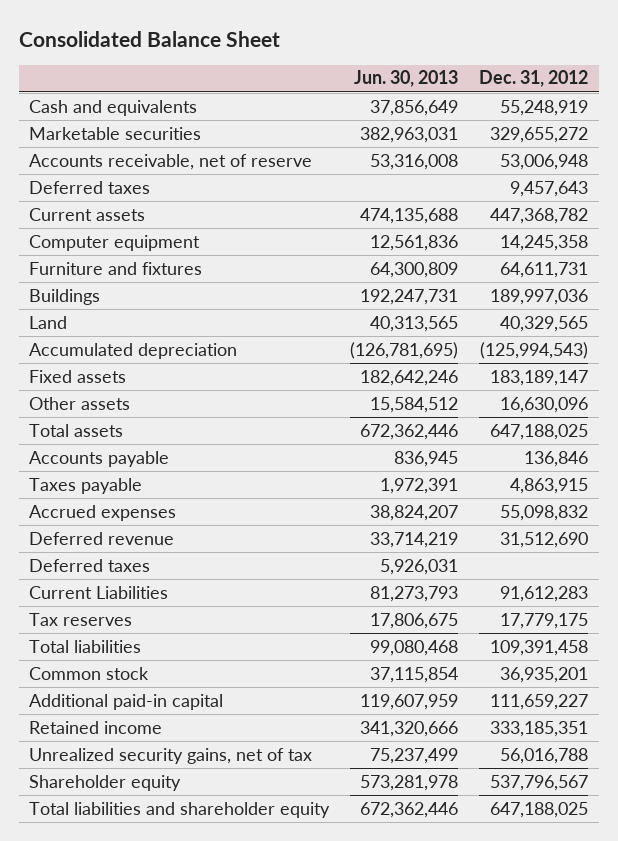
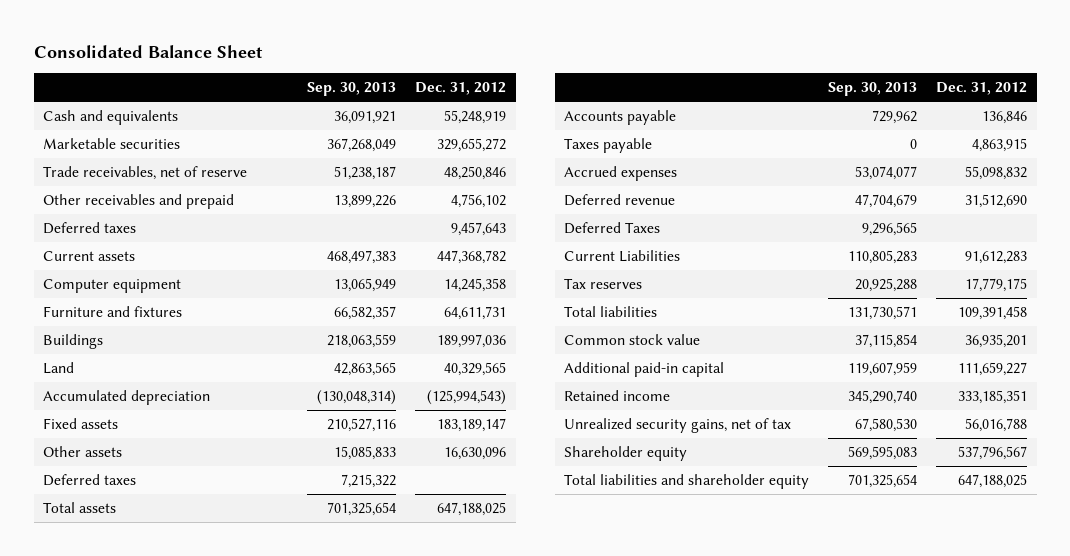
[354,70,459,88] Jun. 30, 2013 -> none
none -> [307,82,397,97] Sep. 30, 2013
[29,153,313,170] Accounts receivable, net of reserve -> none
none -> [43,165,248,180] Trade receivables, net of reserve
none -> [43,193,235,209] Other receivables and prepaid
[29,558,151,572] Deferred taxes -> [43,473,137,486] Deferred taxes
none -> [564,221,661,234] Deferred Taxes
[29,666,150,680] Common stock -> [564,333,701,345] Common stock value

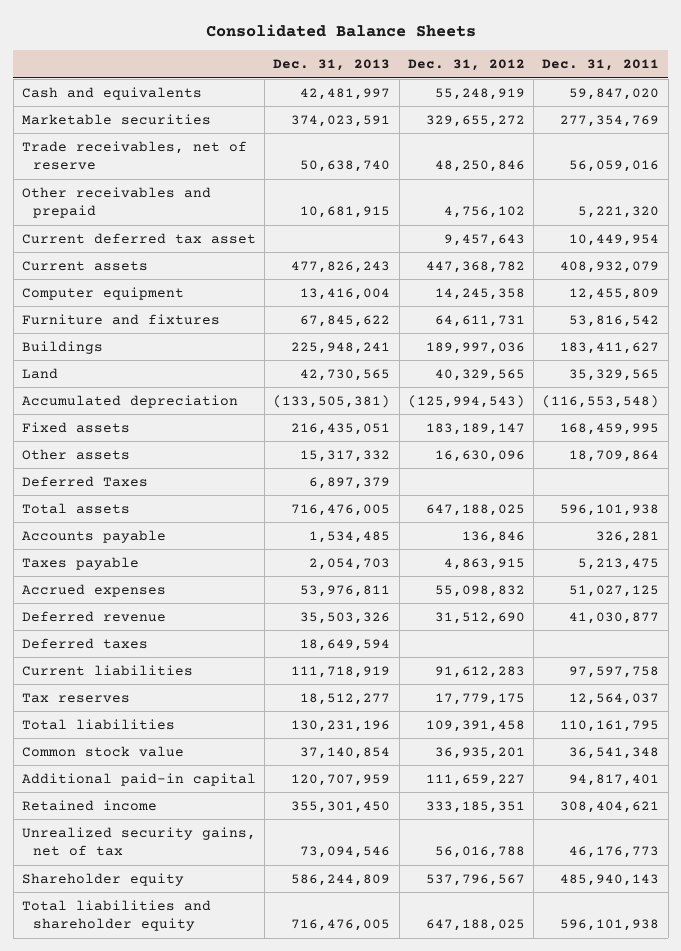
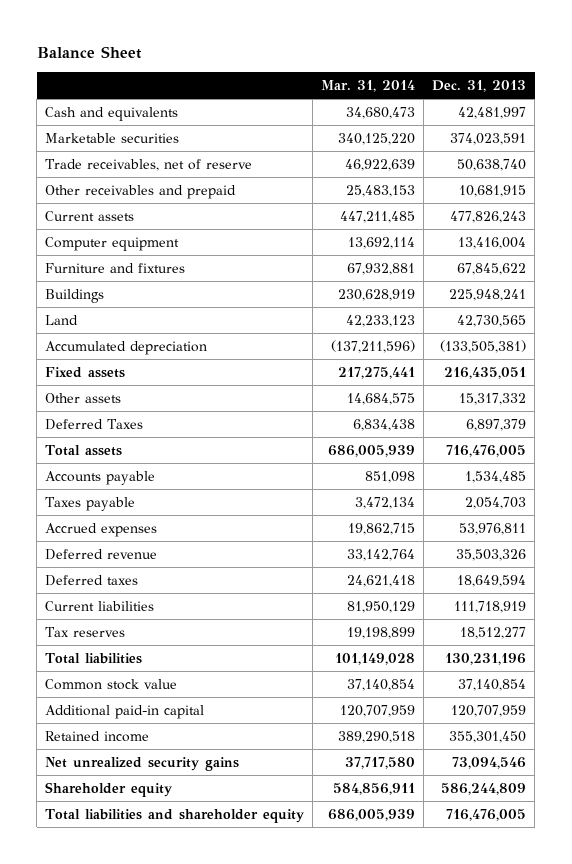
[205,23,476,37] Consolidated Balance Sheets -> [36,46,142,60] Balance Sheet
[407,59,525,72] Dec. 31, 2012 -> none
[542,59,660,72] Dec. 31, 2011 -> none
none -> [321,80,416,93] Mar. 31, 2014
[21,232,256,244] Current deferred tax asset -> none
[21,826,256,857] Unrealized security gains, net of tax -> [45,756,240,771] Net unrealized security gains

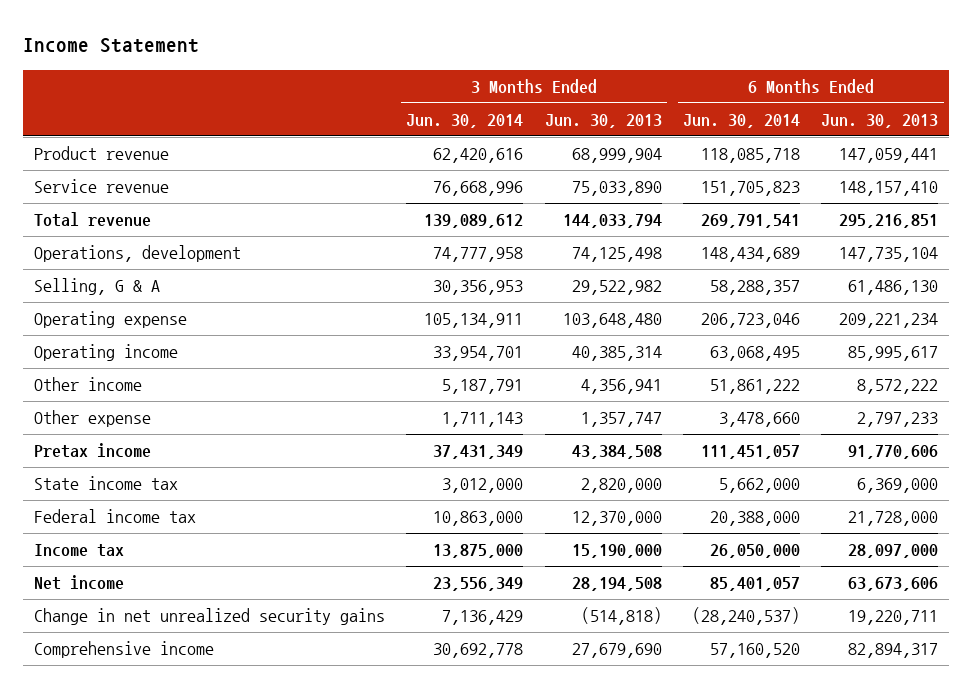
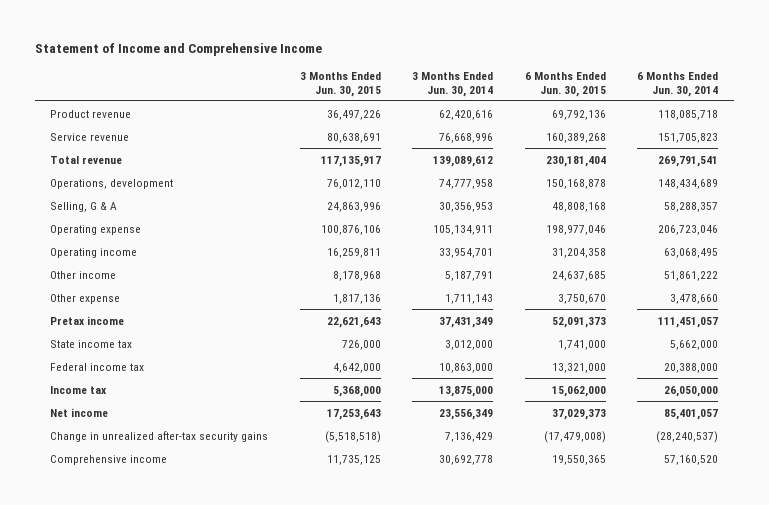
[23,38,200,54] Income Statement -> [34,42,322,56] Statement of Income and Comprehensive Income
[544,114,662,129] Jun. 30, 2013 -> none
[821,114,939,129] Jun. 30, 2013 -> none
none -> [299,72,381,97] 3 Months Ended Jun. 30, 2015
none -> [524,72,606,97] 6 Months Ended Jun. 30, 2015
[33,608,385,626] Change in net unrealized security gains -> [50,430,269,442] Change in unrealized after-tax security gains

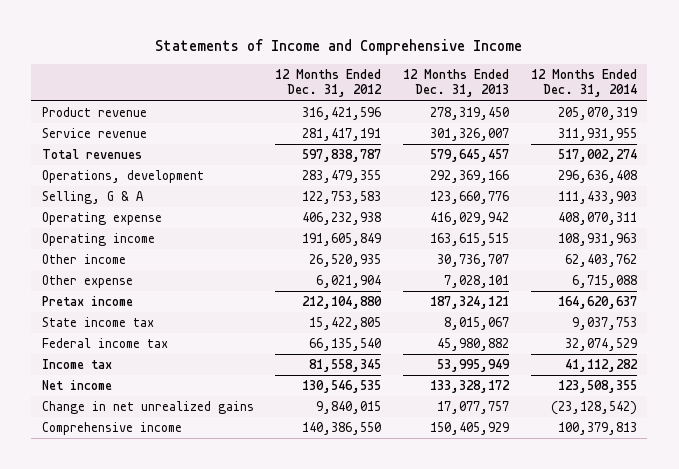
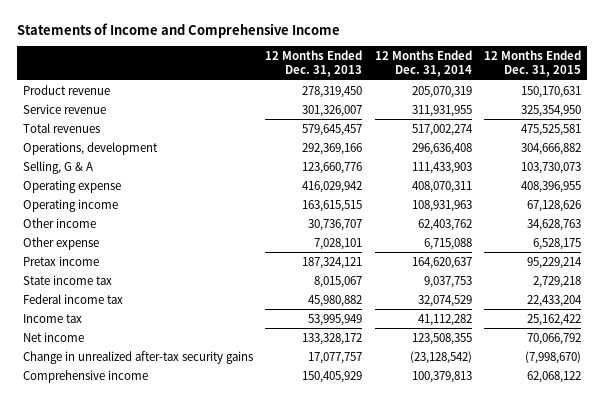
[275,69,383,98] 12 Months Ended Dec. 31, 2012 -> none
none -> [483,50,581,78] 12 Months Ended Dec. 31, 2015
[41,401,254,415] Change in net unrealized gains -> [23,350,254,364] Change in unrealized after-tax security gains

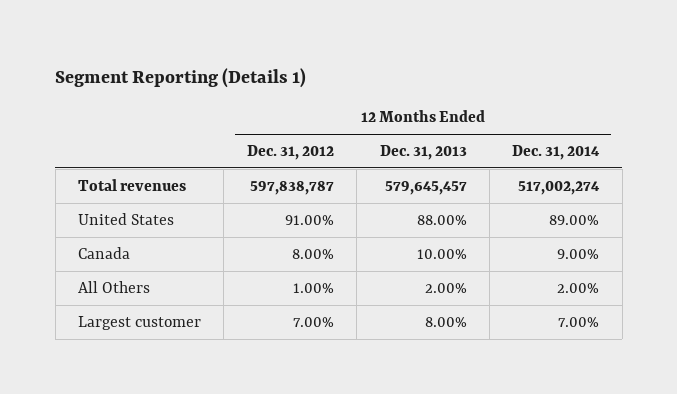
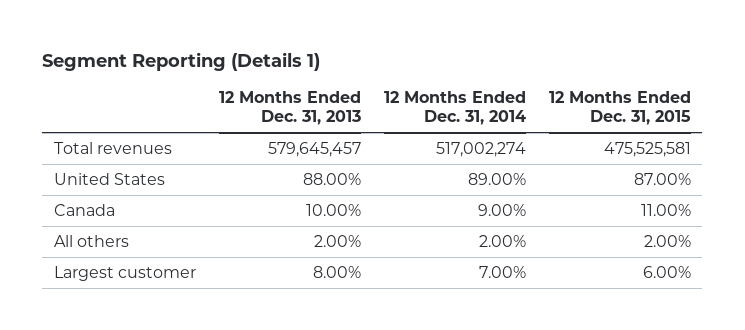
[246,145,334,161] Dec. 31, 2012 -> none
none -> [548,91,691,126] 12 Months Ended Dec. 31, 2015
[78,280,151,293] All Others -> [53,234,129,247] All others

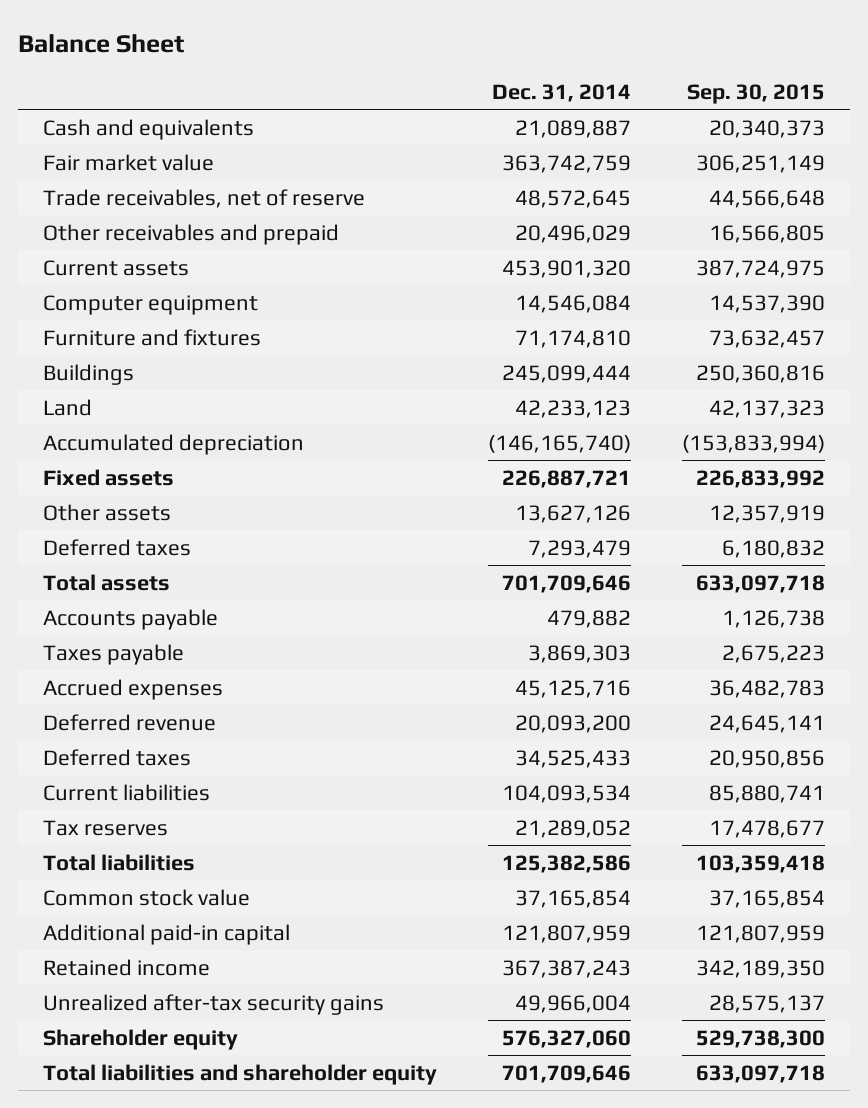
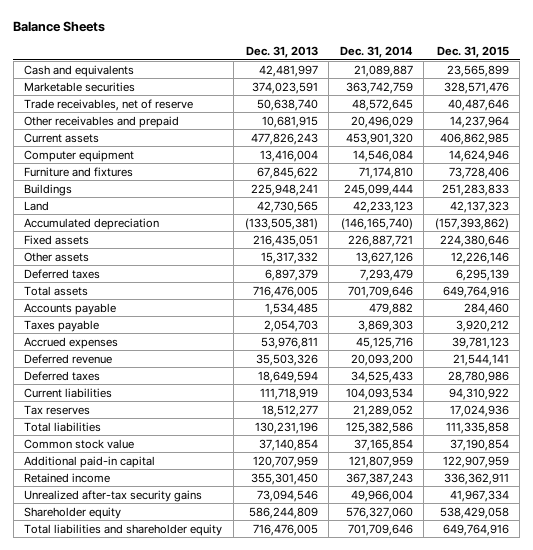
[17,33,184,53] Balance Sheet -> [13,21,106,33] Balance Sheets
[687,83,826,104] Sep. 30, 2015 -> none
none -> [245,46,318,59] Dec. 31, 2013
none -> [436,46,509,59] Dec. 31, 2015
[43,153,215,171] Fair market value -> [24,81,136,92] Marketable securities

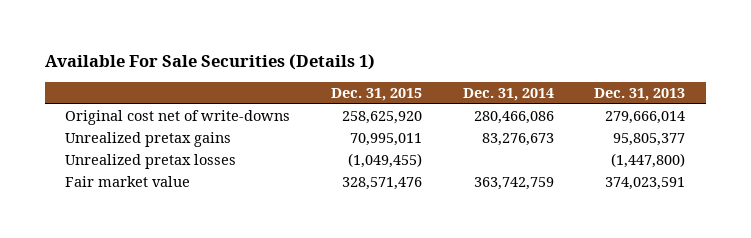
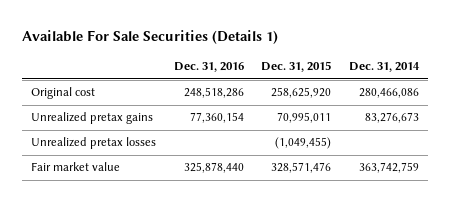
[594,87,686,101] Dec. 31, 2013 -> none
none -> [173,62,244,73] Dec. 31, 2016
[65,110,291,126] Original cost net of write-downs -> [30,87,95,100] Original cost

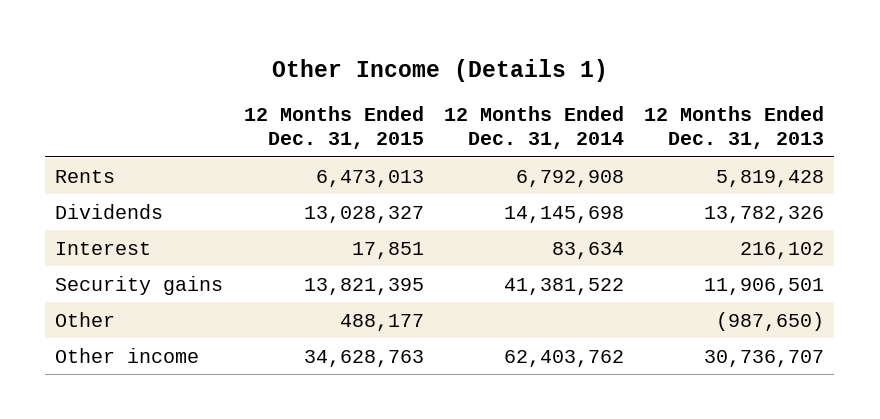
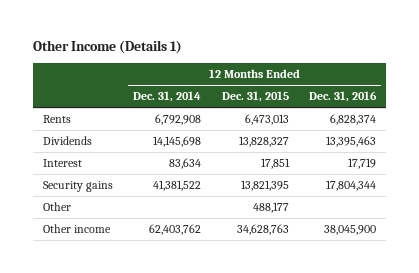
[644,106,825,150] 12 Months Ended Dec. 31, 2013 -> none
none -> [309,91,378,103] Dec. 31, 2016
[303,205,424,223] 13,028,327 -> [238,136,289,148] 13,828,327

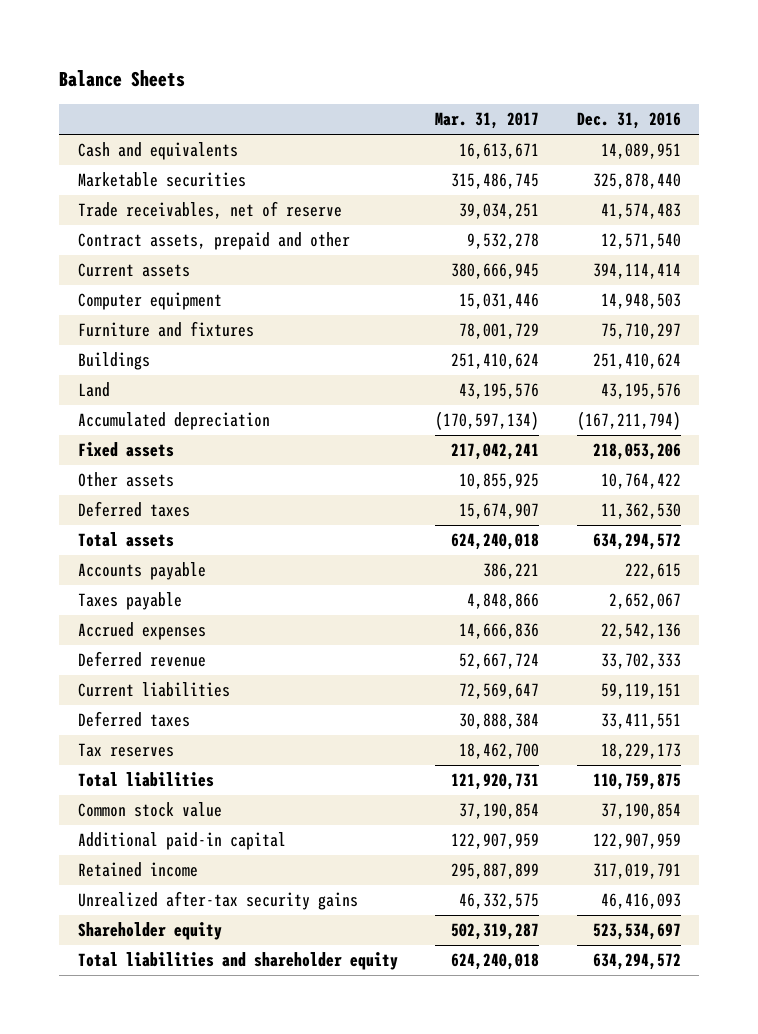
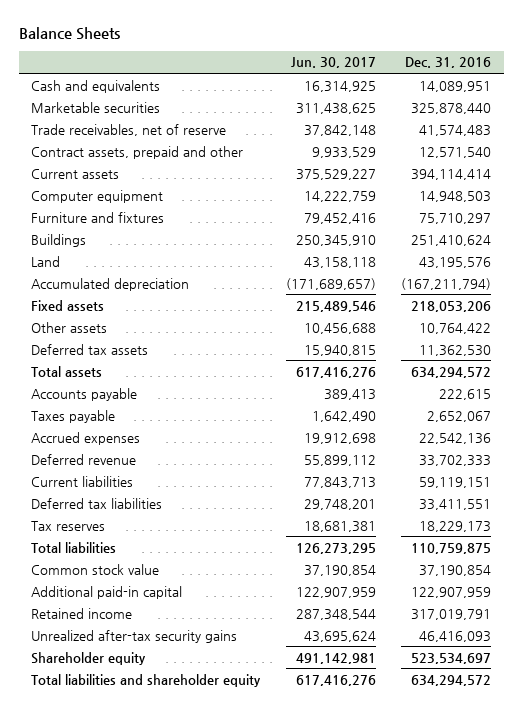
[435,112,540,130] Mar. 31, 2017 -> none
none -> [290,57,376,69] Jun. 30, 2017
[77,501,190,518] Deferred taxes -> [31,343,149,355] Deferred tax assets
[77,711,190,728] Deferred taxes -> [31,497,163,509] Deferred tax liabilities

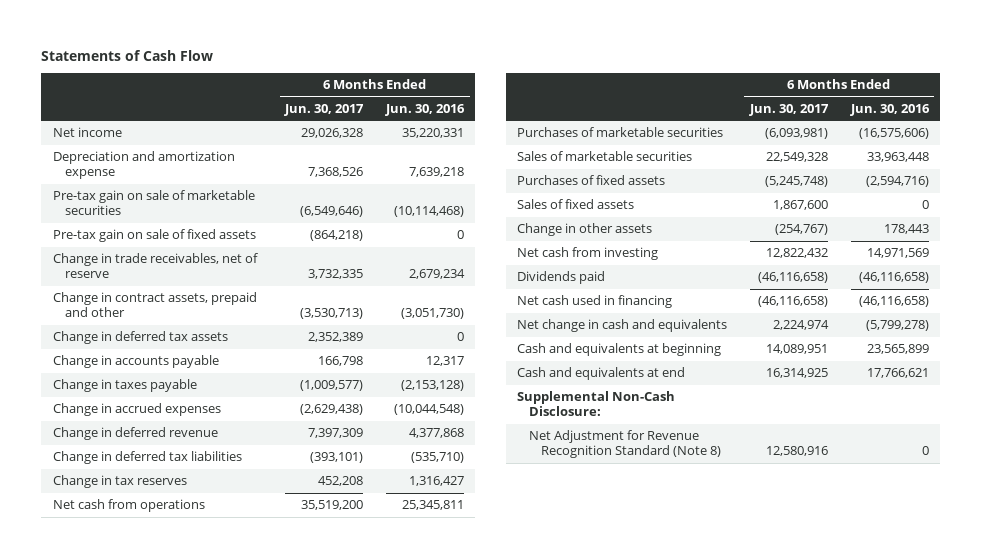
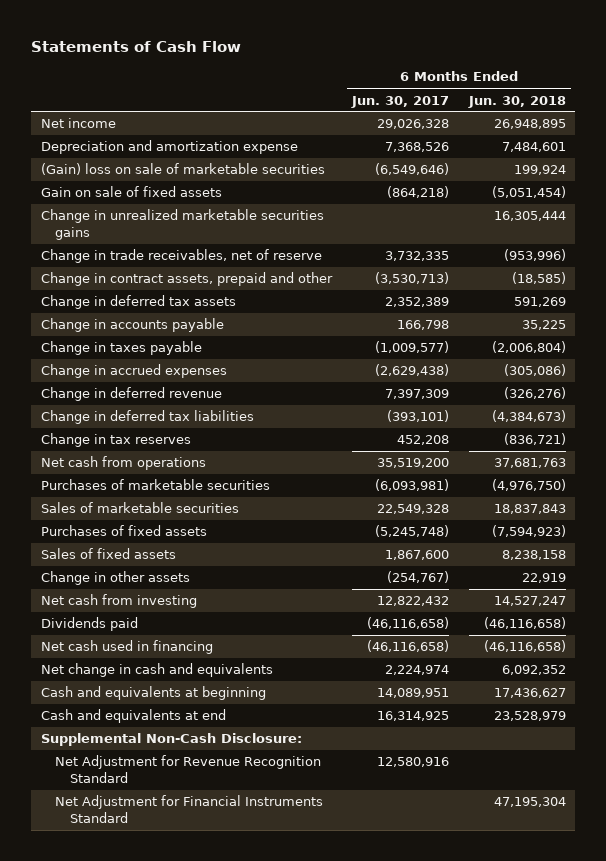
[385,103,466,116] Jun. 30, 2016 -> none
none -> [467,95,566,108] Jun. 30, 2018
[52,190,255,216] Pre-tax gain on sale of marketable securities -> [40,163,325,176] (Gain) loss on sale of marketable securities
[52,229,256,243] Pre-tax gain on sale of fixed assets -> [40,186,222,198] Gain on sale of fixed assets
none -> [40,209,324,241] Change in unrealized marketable securities gains
[529,430,722,459] Net Adjustment for Revenue Recognition Standard (Note 8) -> [55,755,322,784] Net Adjustment for Revenue Recognition Standard
none -> [55,795,324,824] Net Adjustment for Financial Instruments Standard

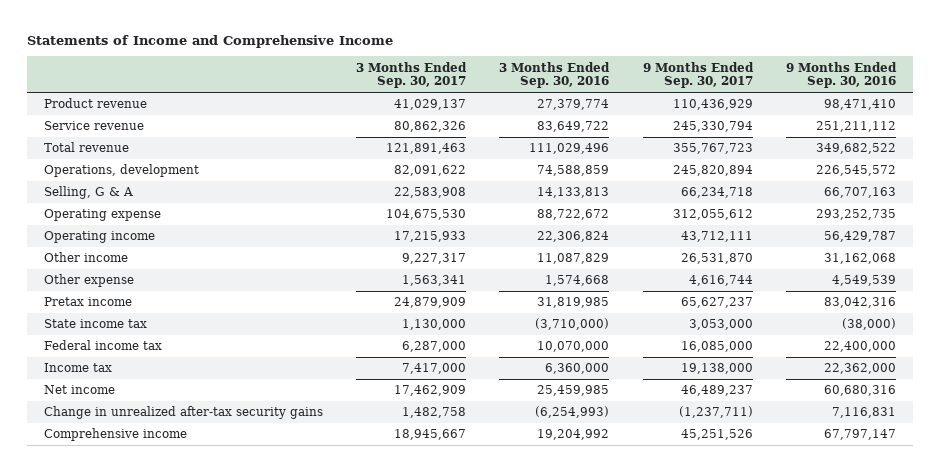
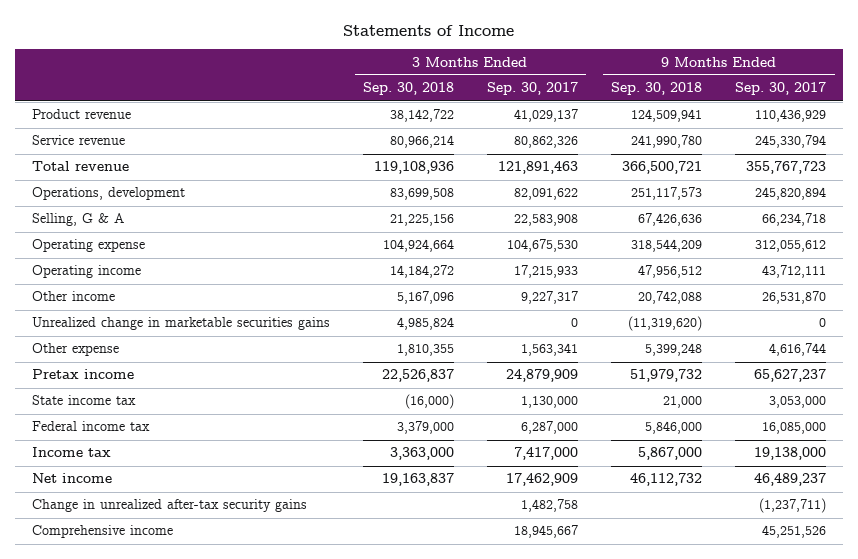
[27,35,394,49] Statements of Income and Comprehensive Income -> [342,24,514,36] Statements of Income
[499,61,611,89] 3 Months Ended Sep. 30, 2016 -> none
[786,61,898,89] 9 Months Ended Sep. 30, 2016 -> none
none -> [362,82,454,96] Sep. 30, 2018
none -> [611,82,703,96] Sep. 30, 2018
none -> [31,317,330,331] Unrealized change in marketable securities gains

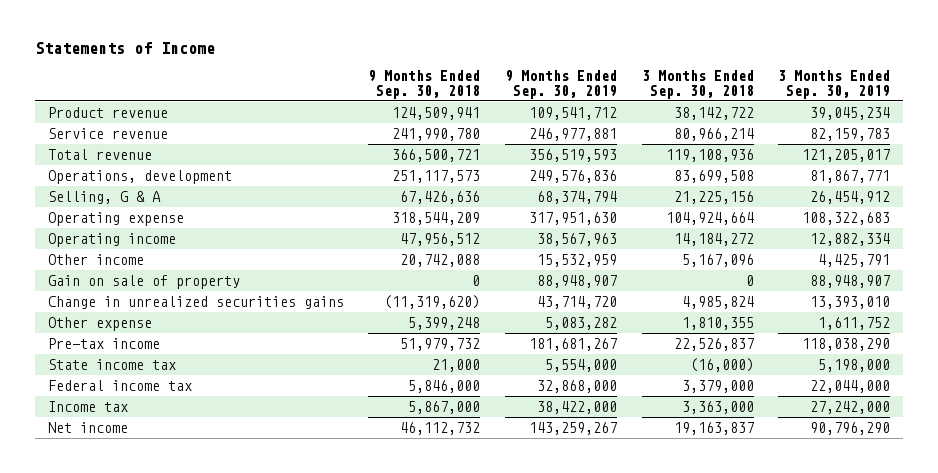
[486,82,578,96] Sep. 30, 2017 -> none
[735,82,827,96] Sep. 30, 2017 -> none
none -> [505,70,618,99] 9 Months Ended Sep. 30, 2019
none -> [778,70,891,99] 3 Months Ended Sep. 30, 2019
none -> [47,274,240,289] Gain on sale of property
[31,317,330,331] Unrealized change in marketable securities gains -> [47,295,344,309] Change in unrealized securities gains
[31,369,134,380] Pretax income -> [47,337,160,349] Pre-tax income
[31,499,307,513] Change in unrealized after-tax security gains -> none
[31,525,173,539] Comprehensive income -> none

